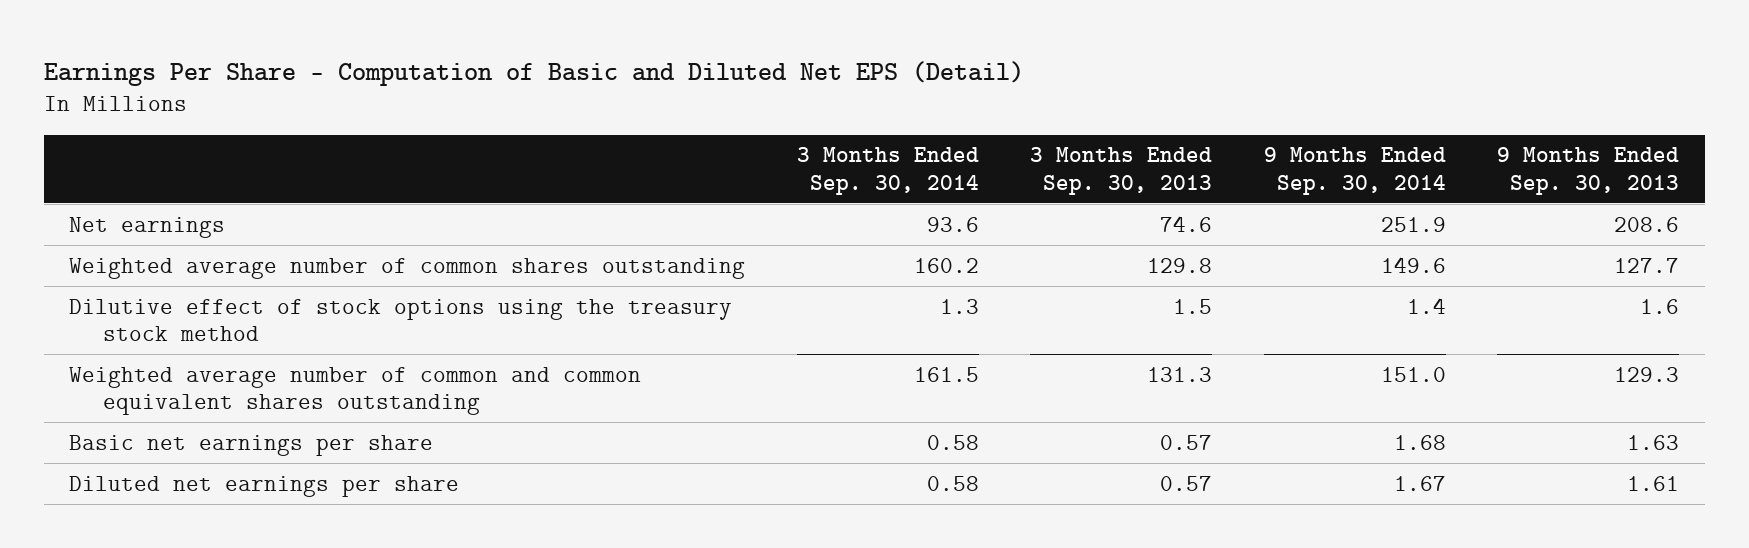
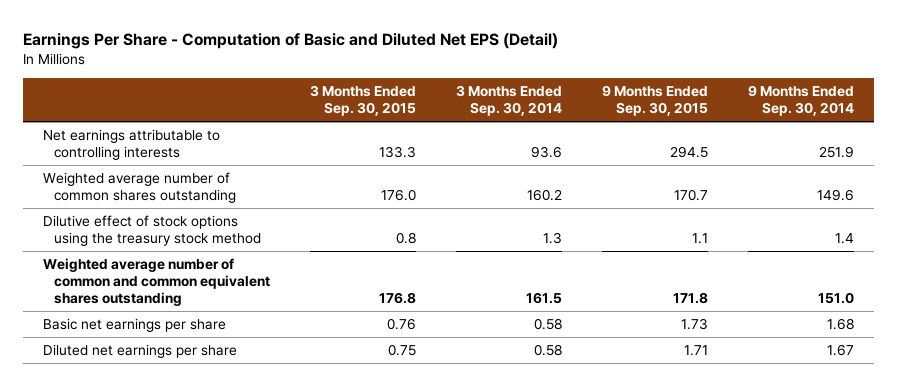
[1030,147,1213,195] 3 Months Ended Sep. 30, 2013 -> none
[1497,147,1680,195] 9 Months Ended Sep. 30, 2013 -> none
none -> [310,85,417,116] 3 Months Ended Sep. 30, 2015
none -> [601,85,708,116] 9 Months Ended Sep. 30, 2015
[69,216,226,238] Net earnings -> [43,129,221,160] Net earnings attributable to controlling interests

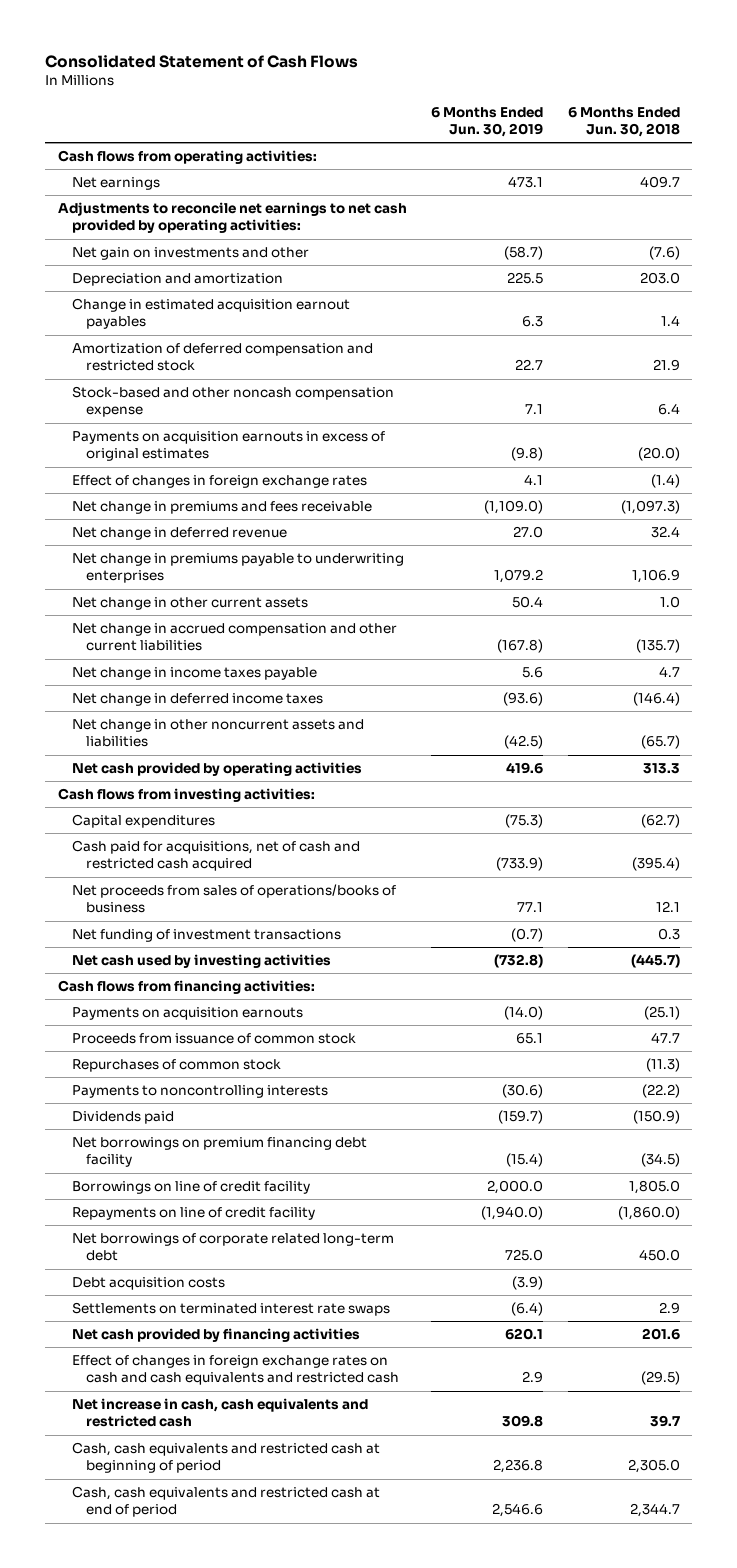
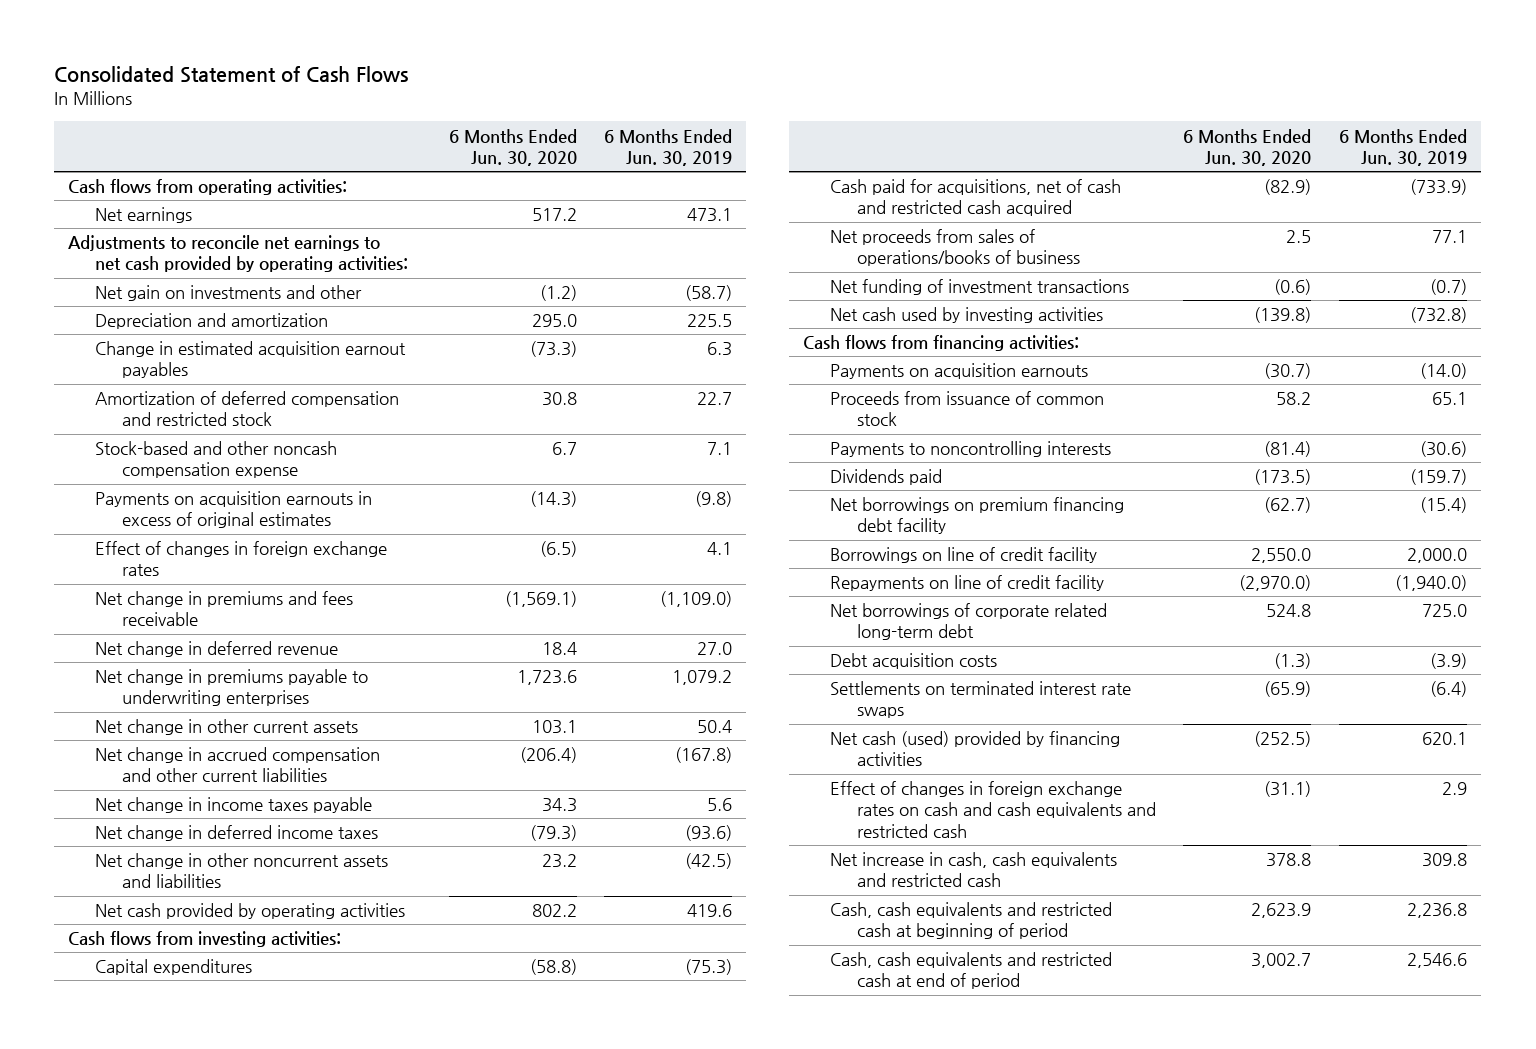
[567,106,680,137] 6 Months Ended Jun. 30, 2018 -> none
none -> [448,128,577,166] 6 Months Ended Jun. 30, 2020
[72,1059,282,1073] Repurchases of common stock -> none
[72,1328,361,1343] Net cash provided by financing activities -> [829,731,1120,767] Net cash (used) provided by financing activities

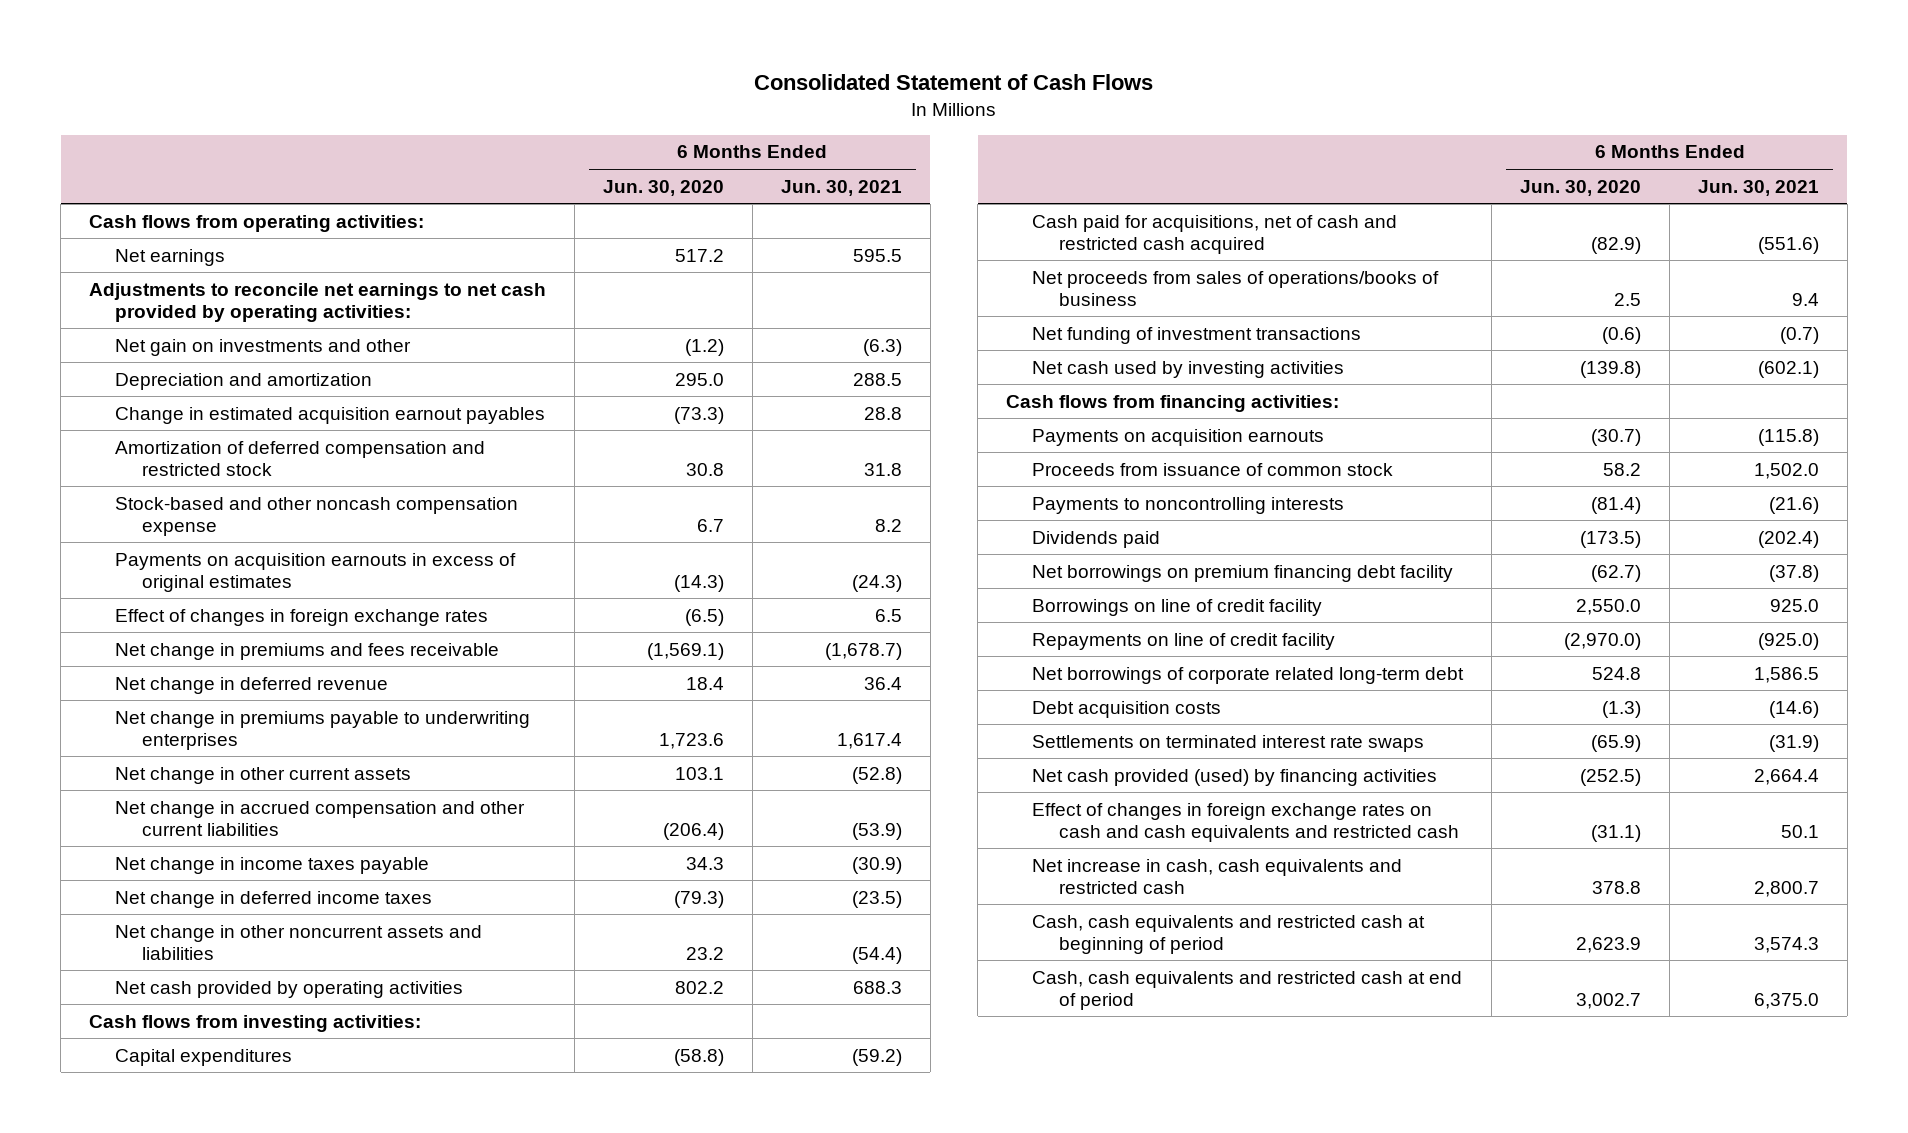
[604,128,733,166] 6 Months Ended Jun. 30, 2019 -> none
none -> [780,179,902,196] Jun. 30, 2021
[829,731,1120,767] Net cash (used) provided by financing activities -> [1032,768,1438,786] Net cash provided (used) by financing activities

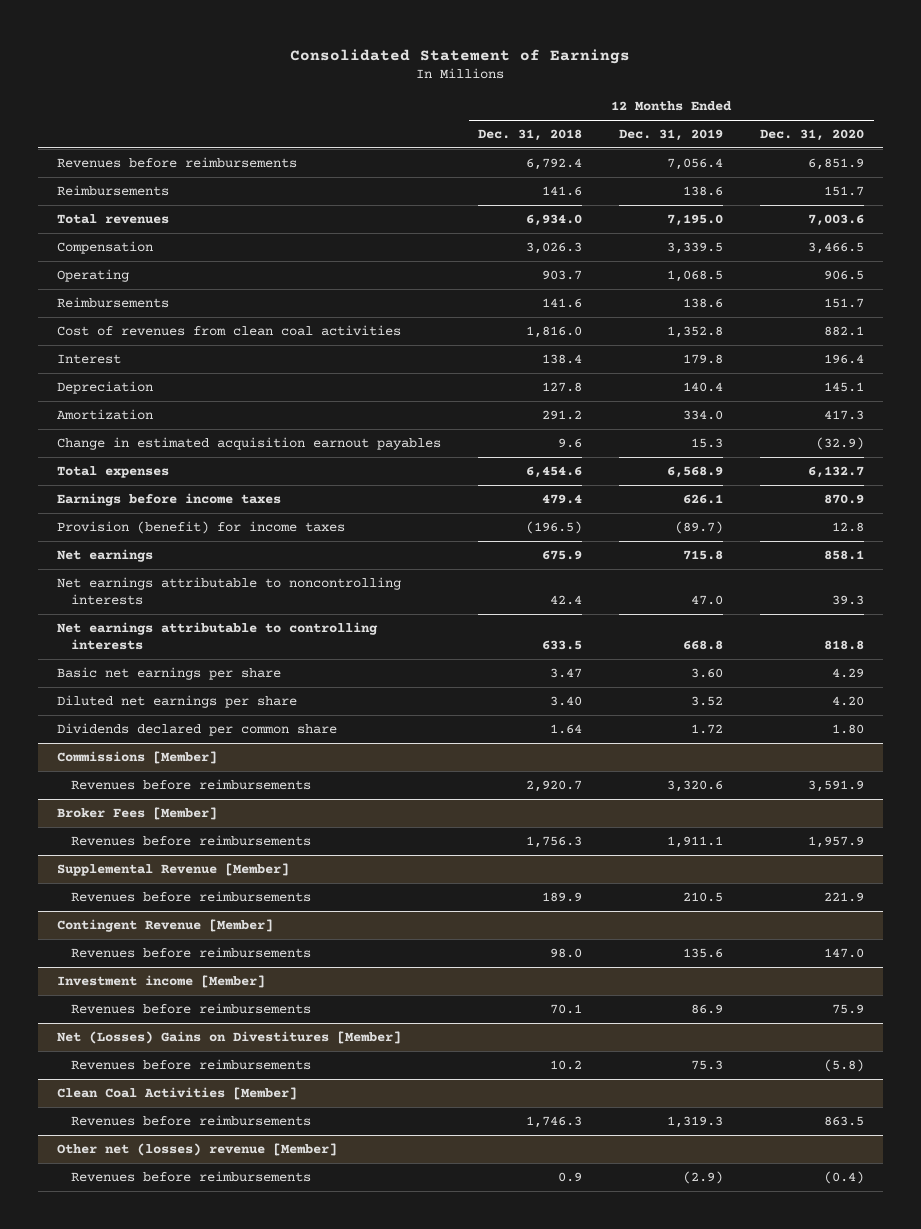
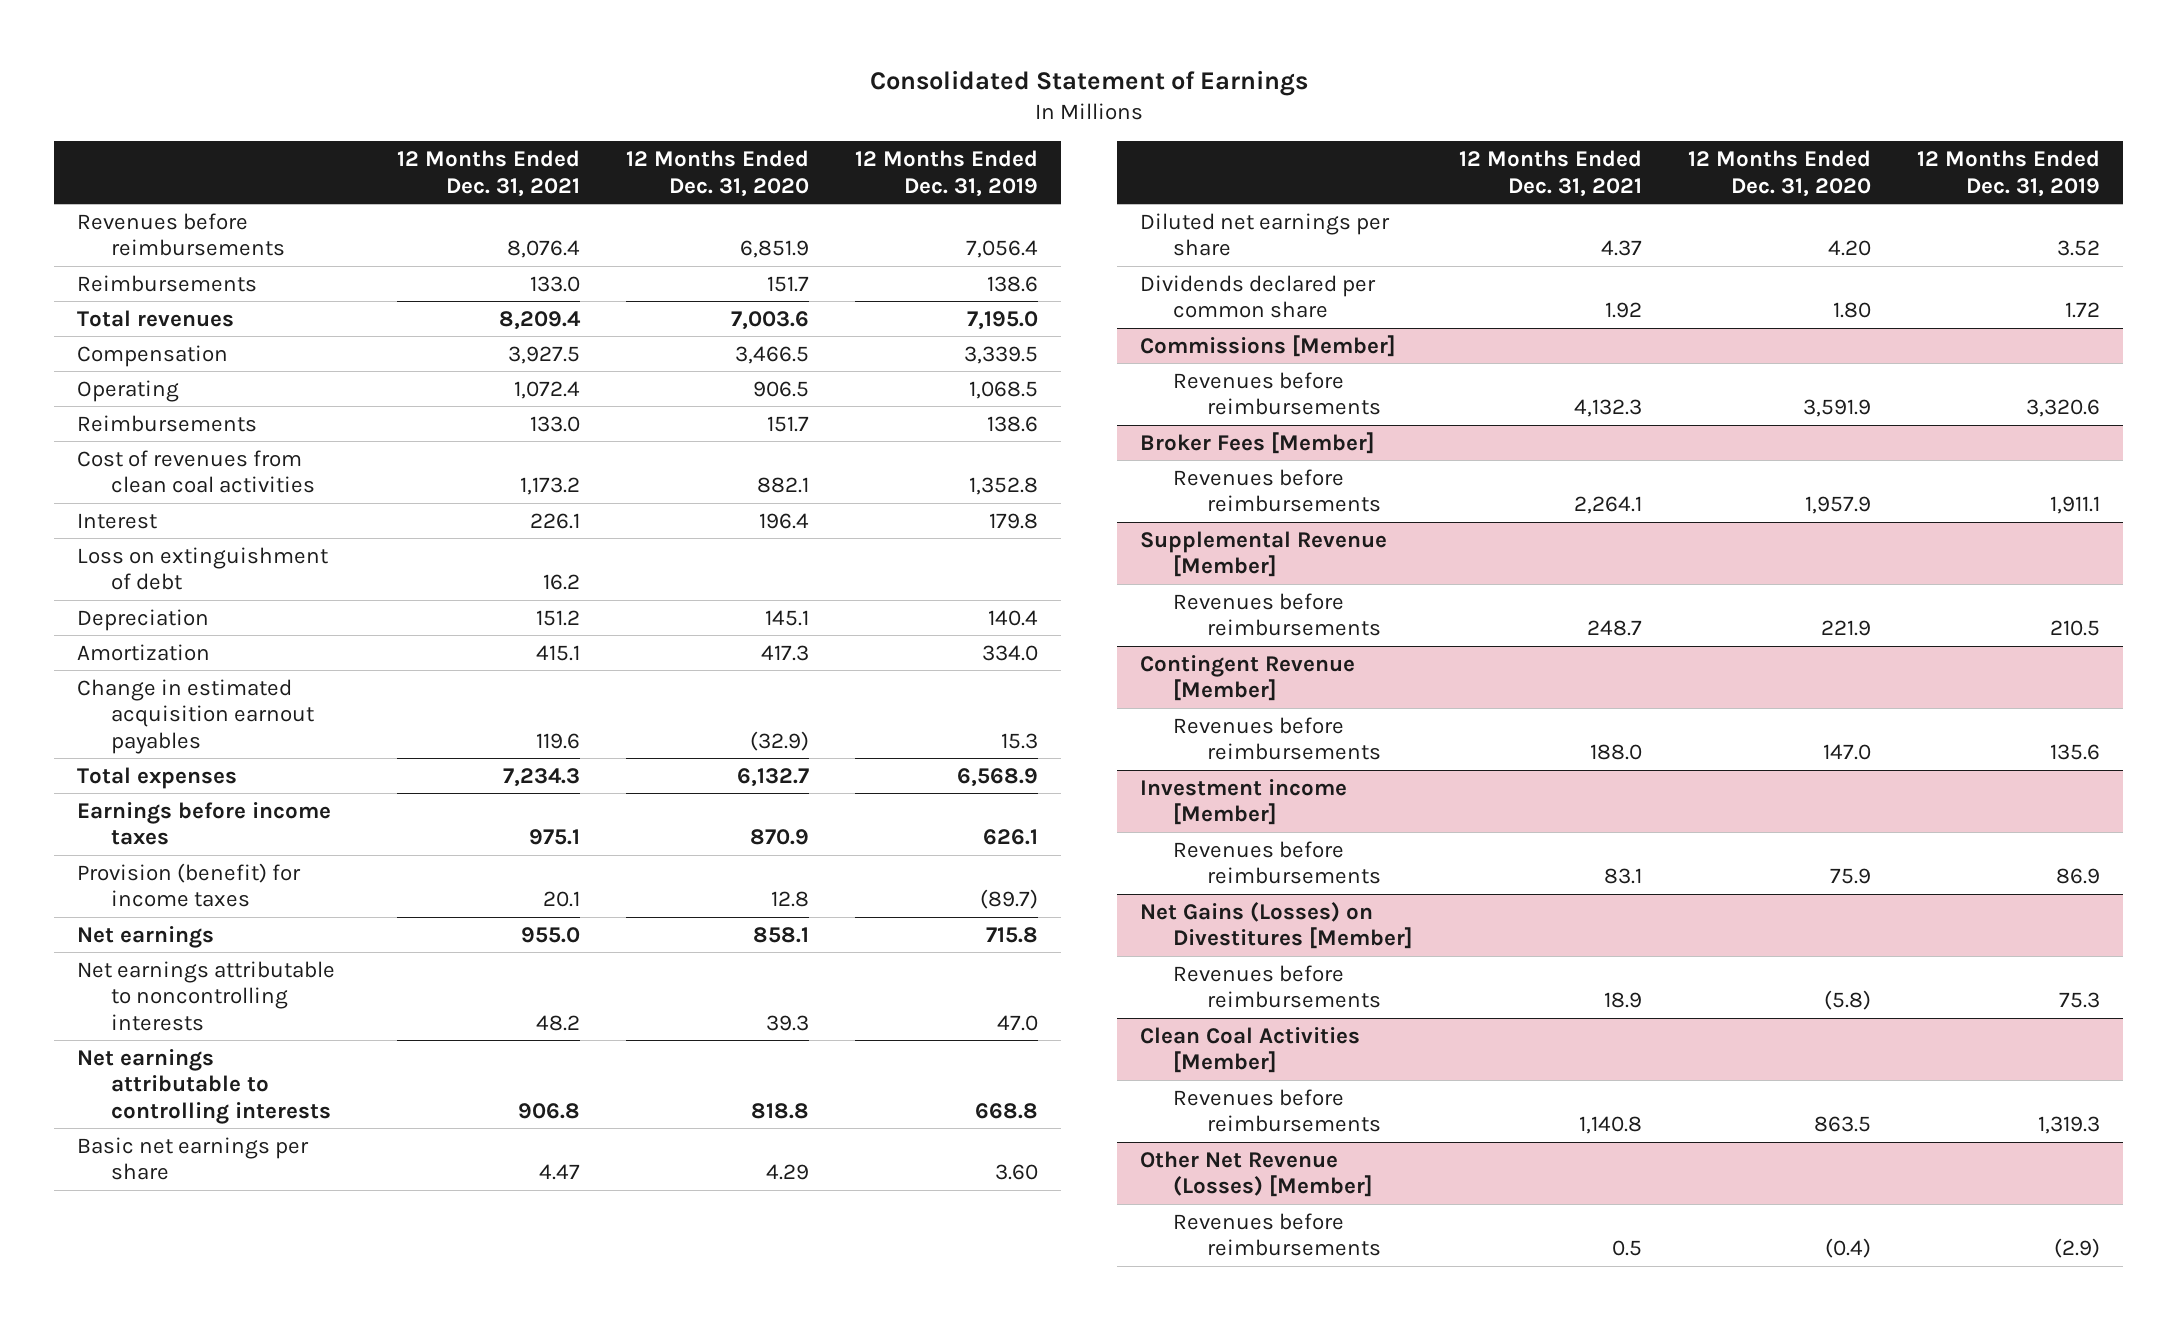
[477,128,582,141] Dec. 31, 2018 -> none
none -> [396,150,580,197] 12 Months Ended Dec. 31, 2021
none -> [77,546,329,591] Loss on extinguishment of debt
[56,1030,401,1044] Net (Losses) Gains on Divestitures [Member] -> [1139,901,1414,950] Net Gains (Losses) on Divestitures [Member]
[56,1142,337,1156] Other net (losses) revenue [Member] -> [1139,1150,1374,1198] Other Net Revenue (Losses) [Member]

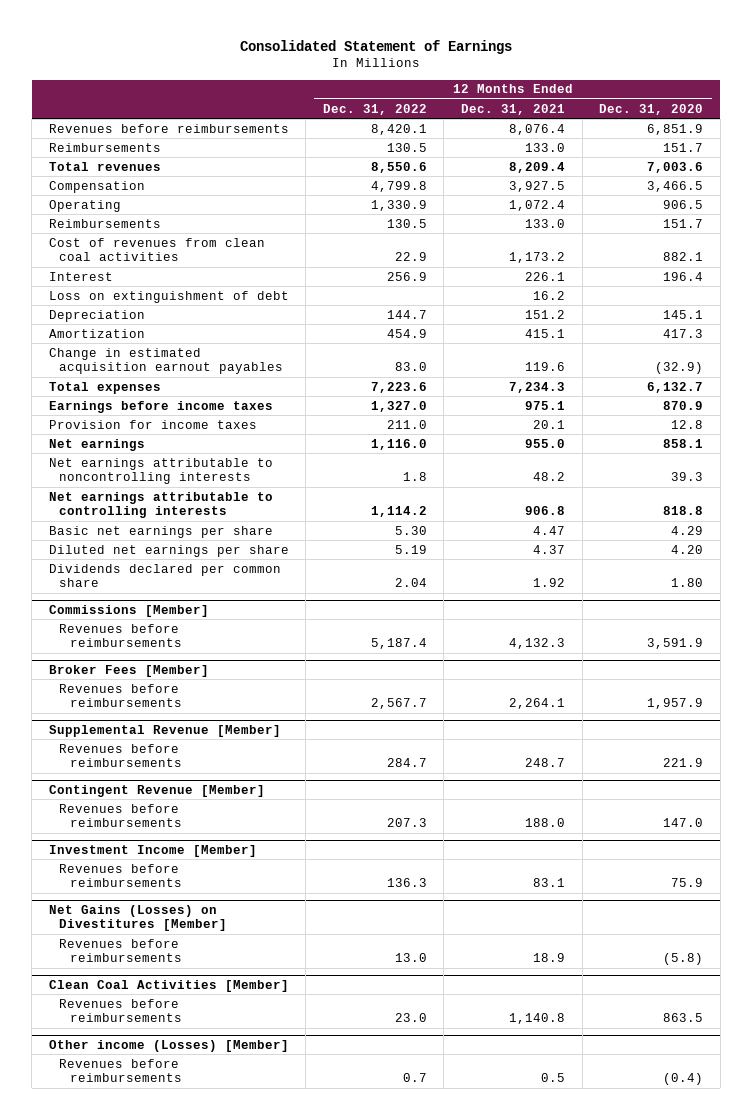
[854,150,1038,197] 12 Months Ended Dec. 31, 2019 -> none
none -> [322,103,427,115] Dec. 31, 2022
[77,862,302,908] Provision (benefit) for income taxes -> [48,419,257,429] Provision for income taxes
[1139,778,1347,826] Investment income [Member] -> [48,844,257,857] Investment Income [Member]
[1139,1150,1374,1198] Other Net Revenue (Losses) [Member] -> [48,1039,289,1052] Other income (Losses) [Member]

